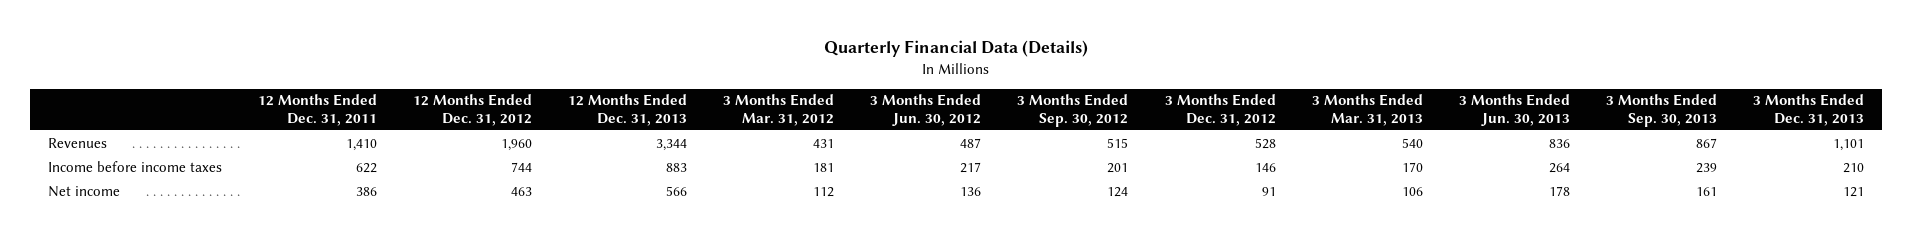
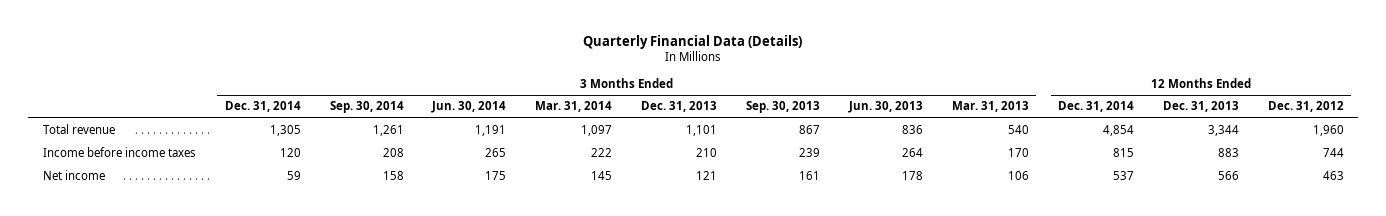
[257,94,377,126] 12 Months Ended Dec. 31, 2011 -> none
[723,94,835,126] 3 Months Ended Mar. 31, 2012 -> none
[870,94,982,126] 3 Months Ended Jun. 30, 2012 -> none
[1017,94,1129,127] 3 Months Ended Sep. 30, 2012 -> none
[1164,94,1276,126] 3 Months Ended Dec. 31, 2012 -> none
none -> [224,101,301,113] Dec. 31, 2014
none -> [329,101,404,114] Sep. 30, 2014
none -> [431,101,507,114] Jun. 30, 2014
none -> [535,101,613,113] Mar. 31, 2014
none -> [1057,101,1134,113] Dec. 31, 2014
[47,137,107,148] Revenues -> [42,124,115,135] Total revenue

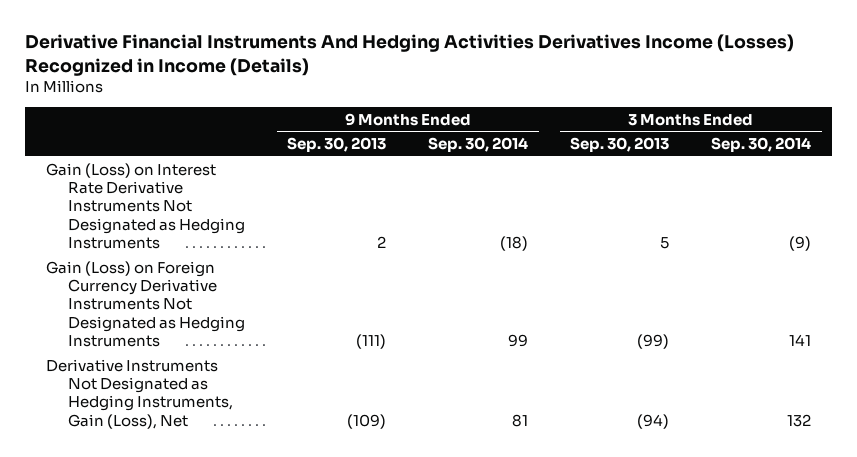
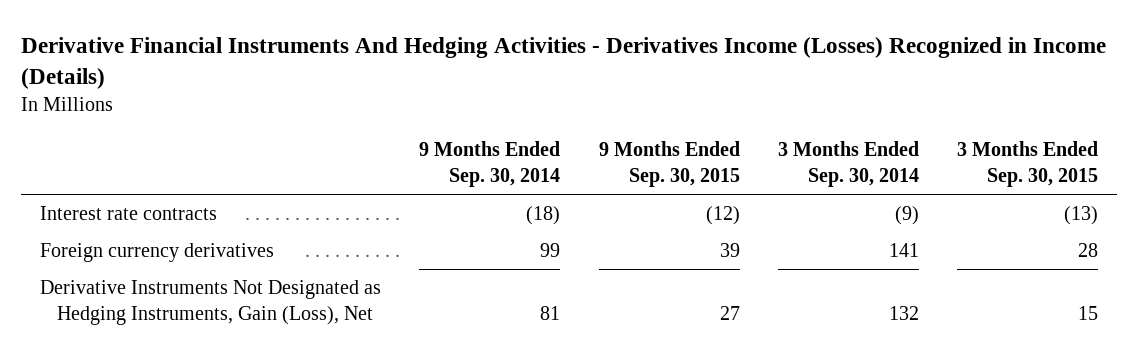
[25,34,795,76] Derivative Financial Instruments And Hedging Activities Derivatives Income (Losses) Recognized in Income (Details) -> [21,36,1107,90] Derivative Financial Instruments And Hedging Activities - Derivatives Income (Losses) Recognized in Income (Details)
[287,137,387,153] Sep. 30, 2013 -> none
[570,137,670,153] Sep. 30, 2013 -> none
none -> [598,141,740,188] 9 Months Ended Sep. 30, 2015
none -> [956,141,1098,188] 3 Months Ended Sep. 30, 2015
[46,162,246,249] Gain (Loss) on Interest Rate Derivative Instruments Not Designated as Hedging Instruments -> [40,205,218,220] Interest rate contracts
[46,260,246,347] Gain (Loss) on Foreign Currency Derivative Instruments Not Designated as Hedging Instruments -> [40,242,275,262] Foreign currency derivatives

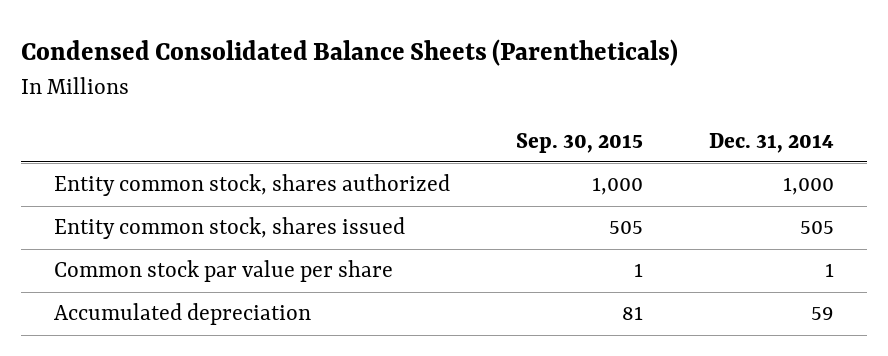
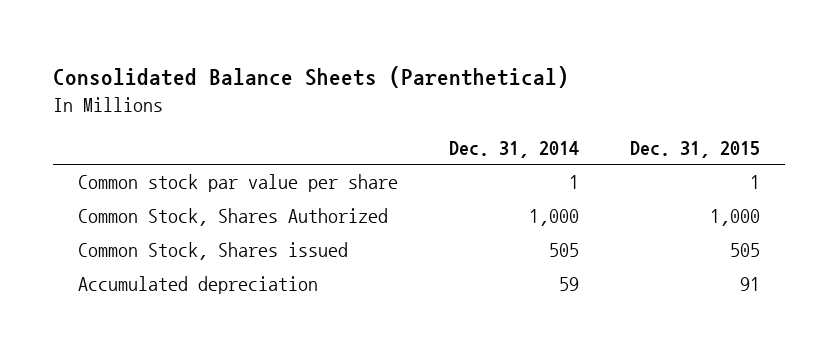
[21,39,679,67] Condensed Consolidated Balance Sheets (Parentheticals) -> [53,65,570,88] Consolidated Balance Sheets (Parenthetical)
[515,132,643,153] Sep. 30, 2015 -> none
none -> [629,140,760,158] Dec. 31, 2015
[54,174,451,197] Entity common stock, shares authorized -> none
[54,217,406,240] Entity common stock, shares issued -> none
none -> [78,208,389,227] Common Stock, Shares Authorized
none -> [78,242,349,261] Common Stock, Shares issued

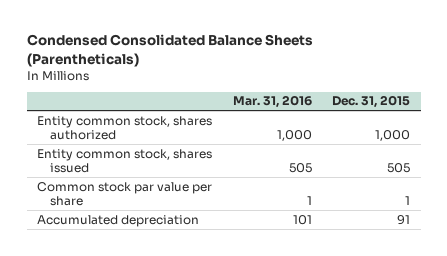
[53,65,570,88] Consolidated Balance Sheets (Parenthetical) -> [26,34,313,67] Condensed Consolidated Balance Sheets (Parentheticals)
[448,140,579,158] Dec. 31, 2014 -> none
none -> [232,95,312,109] Mar. 31, 2016
none -> [37,115,213,141] Entity common stock, shares authorized
none -> [37,148,213,174] Entity common stock, shares issued
[78,208,389,227] Common Stock, Shares Authorized -> none
[78,242,349,261] Common Stock, Shares issued -> none

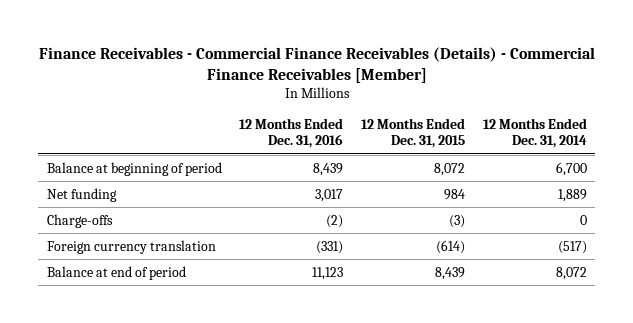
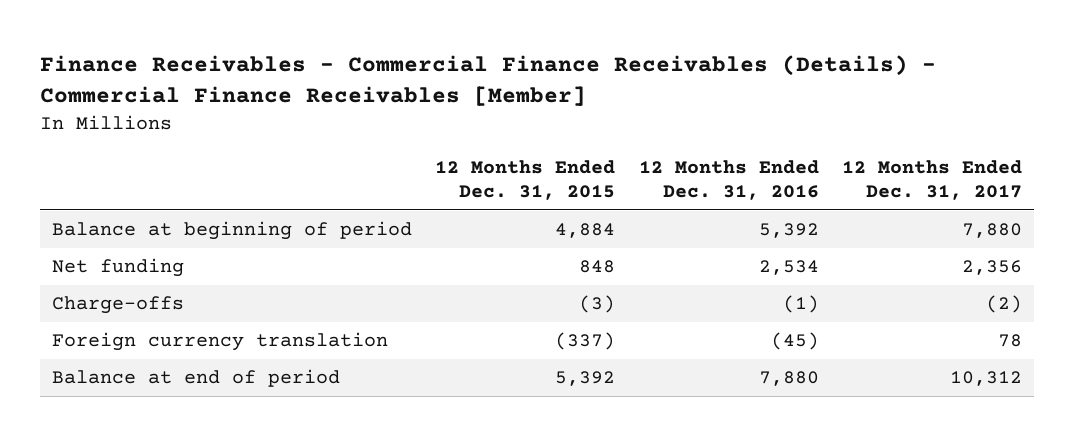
[482,118,587,149] 12 Months Ended Dec. 31, 2014 -> none
none -> [842,160,1023,201] 12 Months Ended Dec. 31, 2017
[313,162,344,176] 8,439 -> [758,223,819,239] 5,392
[433,162,465,176] 8,072 -> [555,223,616,239] 4,884
[315,188,344,202] 3,017 -> [758,260,819,276] 2,534
[443,188,465,200] 984 -> [579,260,616,274] 848
[326,214,344,228] (2) -> [782,295,819,314] (1)
[316,240,344,254] (331) -> [770,332,819,351] (45)
[435,239,465,254] (614) -> [555,332,616,351] (337)
[312,266,344,280] 11,123 -> [758,371,819,387] 7,880
[434,266,465,280] 8,439 -> [555,371,616,387] 5,392

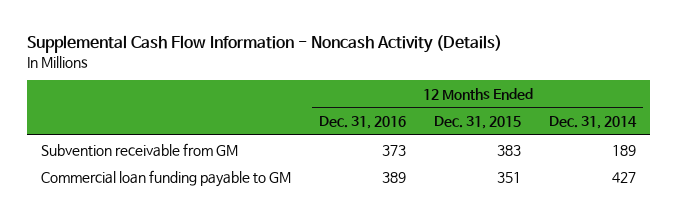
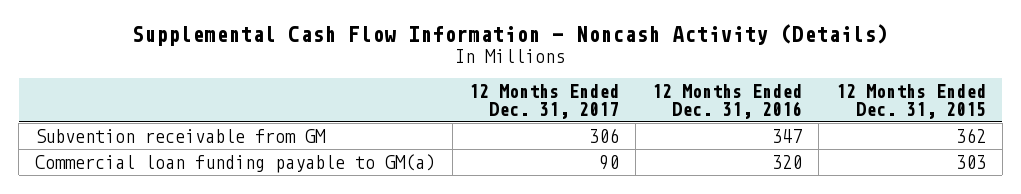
[549,116,638,130] Dec. 31, 2014 -> none
none -> [468,83,619,119] 12 Months Ended Dec. 31, 2017
[382,144,407,156] 373 -> [772,128,803,143] 347
[497,144,522,156] 383 -> [955,127,986,143] 362
[41,169,292,187] Commercial loan funding payable to GM -> [35,153,436,173] Commercial loan funding payable to GM(a)
[382,171,407,183] 389 -> [772,154,803,169] 320
[497,171,522,183] 351 -> [955,154,986,169] 303

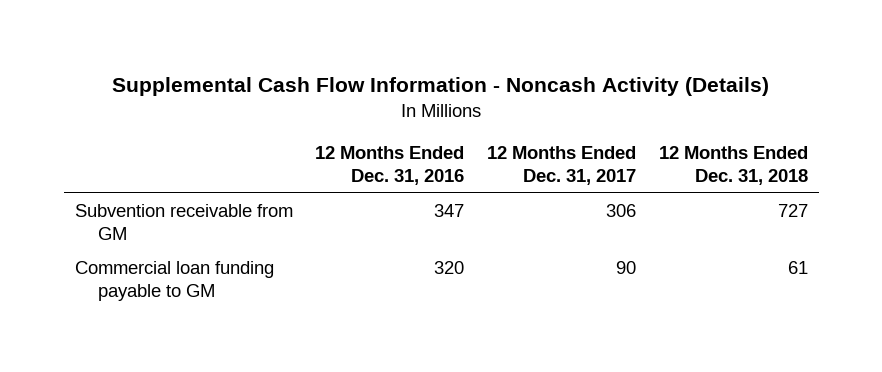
[835,83,986,119] 12 Months Ended Dec. 31, 2015 -> none
none -> [658,145,808,185] 12 Months Ended Dec. 31, 2018
[35,153,436,173] Commercial loan funding payable to GM(a) -> [74,261,274,302] Commercial loan funding payable to GM

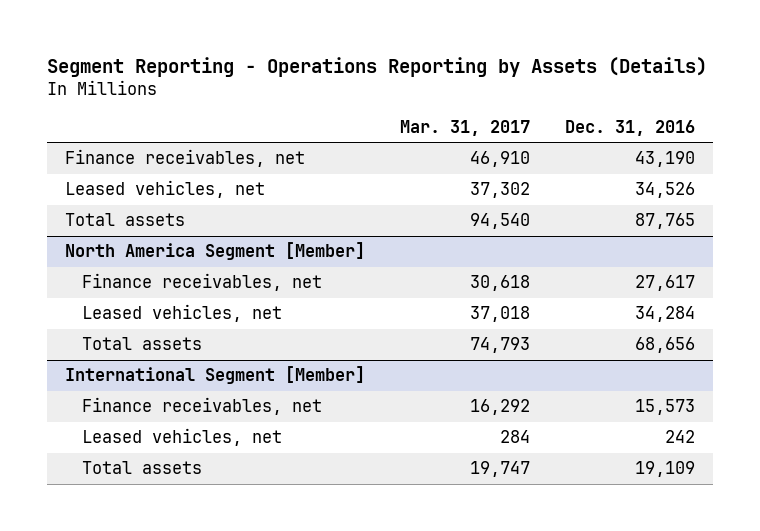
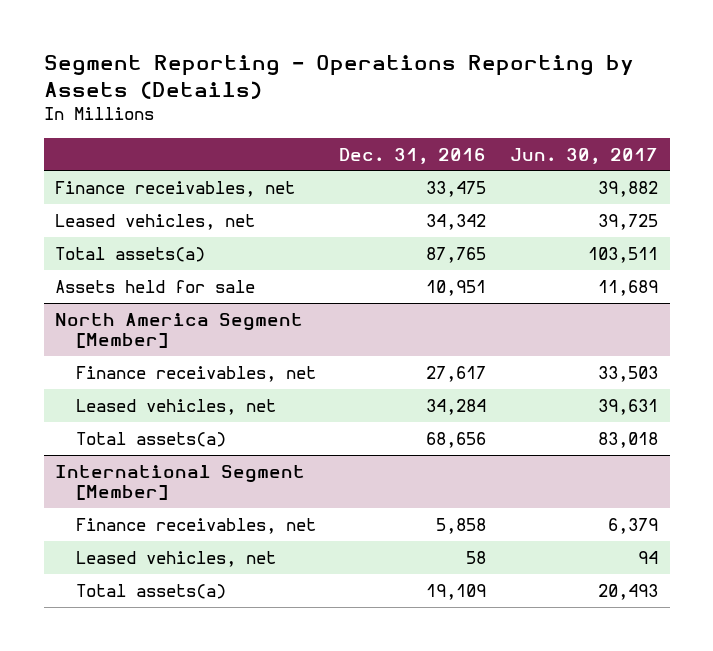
[400,119,531,136] Mar. 31, 2017 -> none
none -> [509,147,658,164] Jun. 30, 2017
[635,151,696,168] 43,190 -> [426,180,487,197] 33,475
[635,182,696,199] 34,526 -> [426,213,487,230] 34,342
[64,213,185,227] Total assets -> [55,246,206,262] Total assets(a)
none -> [55,279,256,293] Assets held for sale
[81,337,202,351] Total assets -> [75,431,226,447] Total assets(a)
[635,399,696,416] 15,573 -> [436,517,487,534] 5,858
[665,430,696,444] 242 -> [466,550,487,564] 58
[81,461,202,475] Total assets -> [75,583,226,599] Total assets(a)

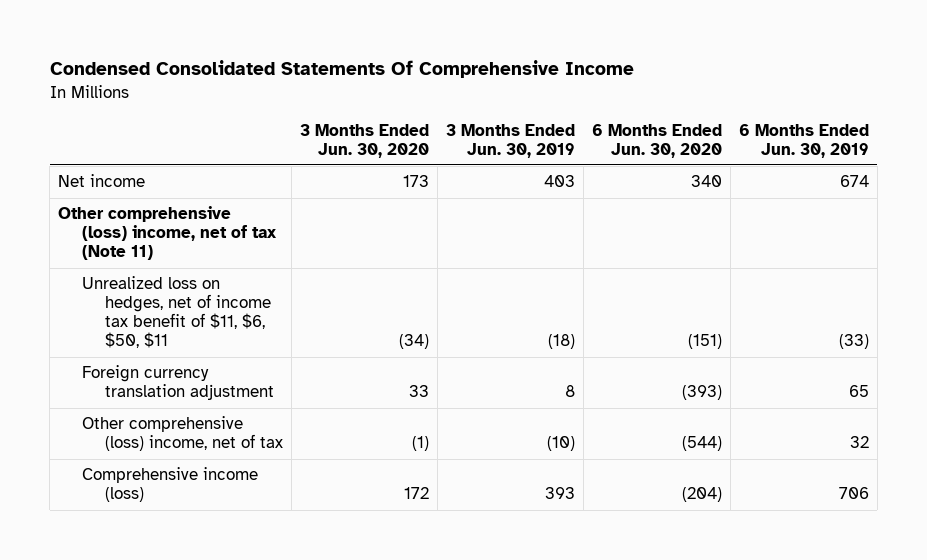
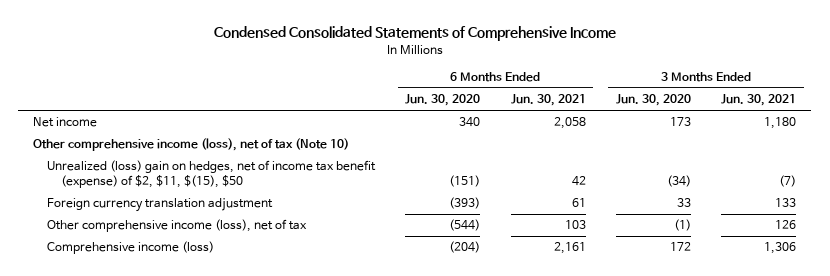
[49,60,634,79] Condensed Consolidated Statements Of Comprehensive Income -> [213,26,616,42] Condensed Consolidated Statements of Comprehensive Income
[445,123,575,158] 3 Months Ended Jun. 30, 2019 -> none
[738,123,869,158] 6 Months Ended Jun. 30, 2019 -> none
none -> [510,94,586,107] Jun. 30, 2021
none -> [721,94,797,107] Jun. 30, 2021
[58,206,277,261] Other comprehensive (loss) income, net of tax (Note 11) -> [33,138,350,152] Other comprehensive income (loss), net of tax (Note 10)
[81,276,271,349] Unrealized loss on hedges, net of income tax benefit of $11, $6, $50, $11 -> [47,160,377,189] Unrealized (loss) gain on hedges, net of income tax benefit (expense) of $2, $11, $(15), $50
[81,416,283,452] Other comprehensive (loss) income, net of tax -> [47,219,308,233] Other comprehensive income (loss), net of tax

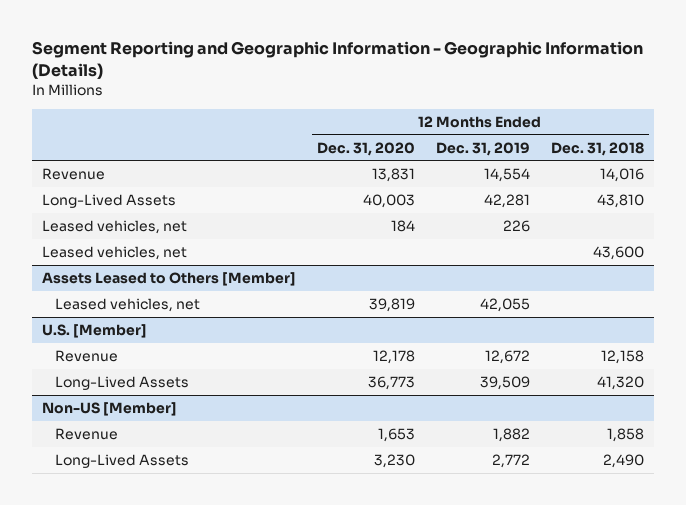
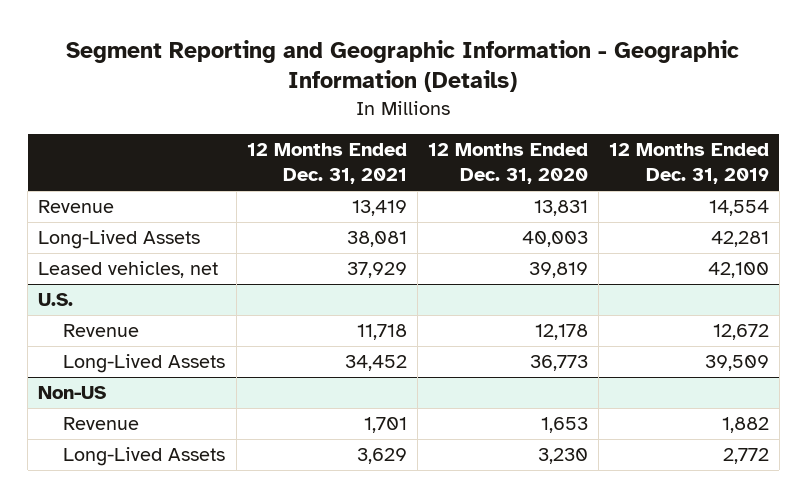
[550,141,644,156] Dec. 31, 2018 -> none
none -> [246,143,407,185] 12 Months Ended Dec. 31, 2021
[42,246,188,261] Leased vehicles, net -> none
[42,272,297,287] Assets Leased to Others [Member] -> none
[54,298,200,313] Leased vehicles, net -> none
[391,220,416,233] 184 -> [528,262,588,279] 39,819
[502,220,530,233] 226 -> [707,262,769,279] 42,100
[42,324,148,339] U.S. [Member] -> [38,293,74,307] U.S.
[42,402,178,417] Non-US [Member] -> [38,386,107,400] Non-US

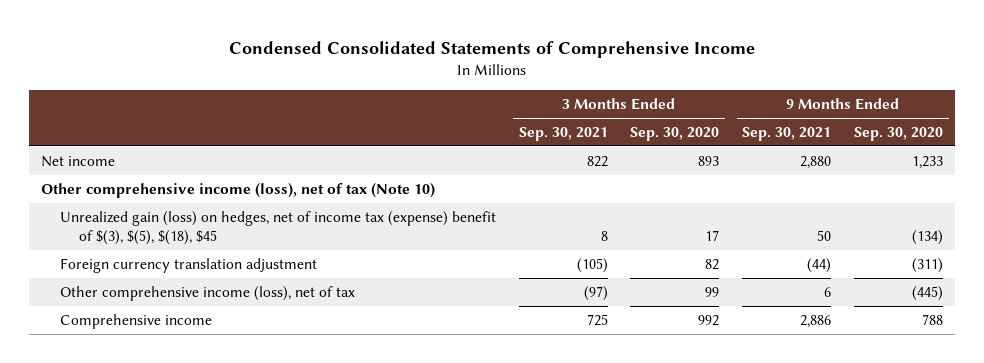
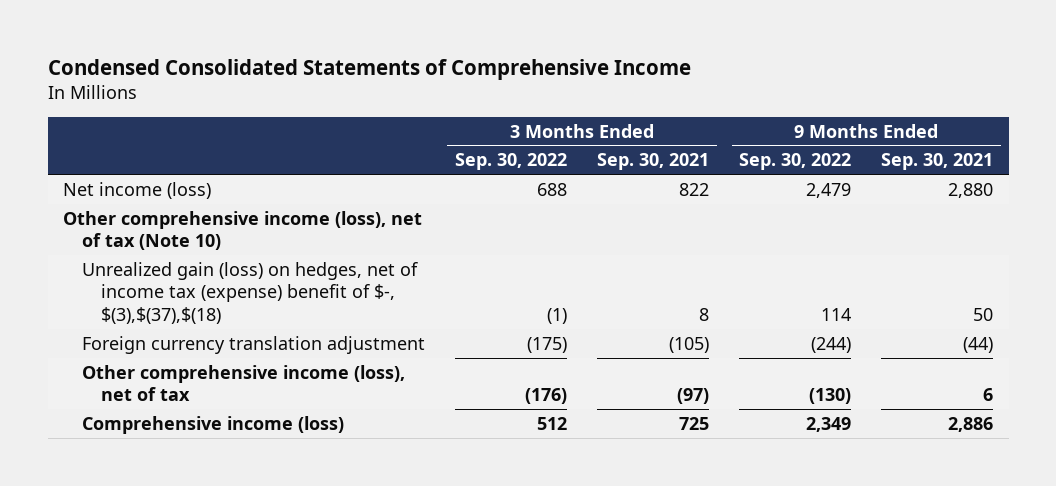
[630,127,720,142] Sep. 30, 2020 -> none
[854,127,944,142] Sep. 30, 2020 -> none
none -> [454,153,567,171] Sep. 30, 2022
none -> [739,153,852,171] Sep. 30, 2022
[40,155,115,167] Net income -> [62,181,211,199] Net income (loss)
[59,210,496,245] Unrealized gain (loss) on hedges, net of income tax (expense) benefit of $(3), $(5), $(18), $45 -> [81,261,418,324] Unrealized gain (loss) on hedges, net of income tax (expense) benefit of $-, $(3),$(37),$(18)
[59,313,212,329] Comprehensive income -> [81,415,344,434] Comprehensive income (loss)

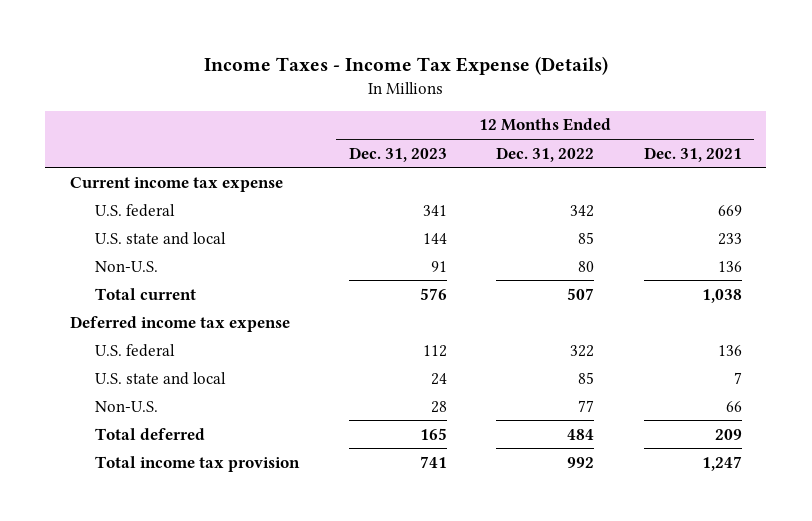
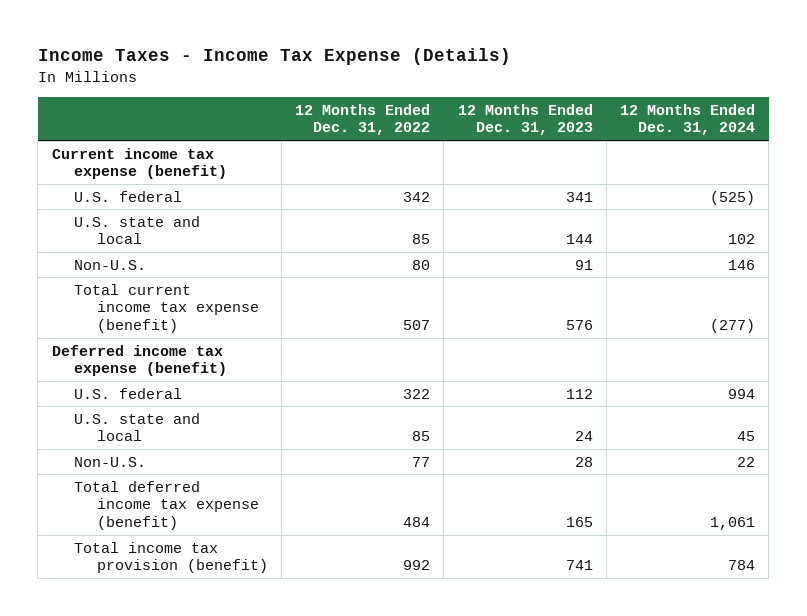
[643,146,742,162] Dec. 31, 2021 -> none
none -> [620,103,756,136] 12 Months Ended Dec. 31, 2024
[69,176,283,192] Current income tax expense -> [51,147,228,180] Current income tax expense (benefit)
[95,287,197,300] Total current -> [74,283,259,333] Total current income tax expense (benefit)
[69,315,290,332] Deferred income tax expense -> [51,344,228,377] Deferred income tax expense (benefit)
[95,427,206,440] Total deferred -> [74,480,259,530] Total deferred income tax expense (benefit)
[95,455,301,472] Total income tax provision -> [74,541,268,574] Total income tax provision (benefit)

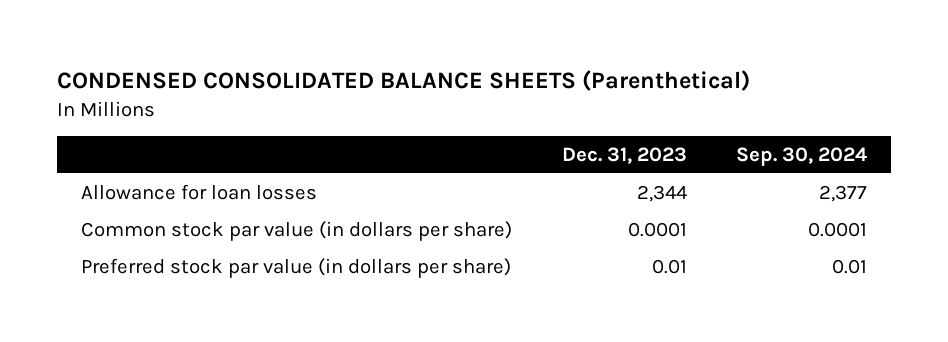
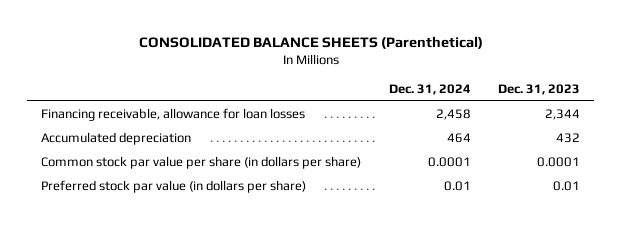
[56,70,750,92] CONDENSED CONSOLIDATED BALANCE SHEETS (Parenthetical) -> [138,35,483,49] CONSOLIDATED BALANCE SHEETS (Parenthetical)
[735,146,867,166] Sep. 30, 2024 -> none
none -> [388,84,471,96] Dec. 31, 2024
[81,183,318,200] Allowance for loan losses -> [40,108,305,122] Financing receivable, allowance for loan losses
none -> [40,132,191,146] Accumulated depreciation
[81,220,513,241] Common stock par value (in dollars per share) -> [40,156,361,170] Common stock par value per share (in dollars per share)

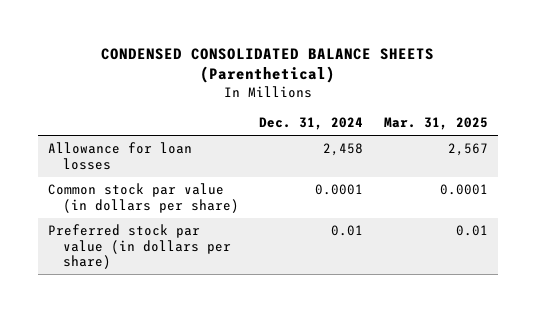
[138,35,483,49] CONSOLIDATED BALANCE SHEETS (Parenthetical) -> [100,47,434,84] CONDENSED CONSOLIDATED BALANCE SHEETS (Parenthetical)
[498,84,581,96] Dec. 31, 2023 -> none
none -> [383,117,488,131] Mar. 31, 2025
[40,132,191,146] Accumulated depreciation -> none
[40,108,305,122] Financing receivable, allowance for loan losses -> [48,142,193,170] Allowance for loan losses
[40,156,361,170] Common stock par value per share (in dollars per share) -> [48,183,239,213] Common stock par value (in dollars per share)

